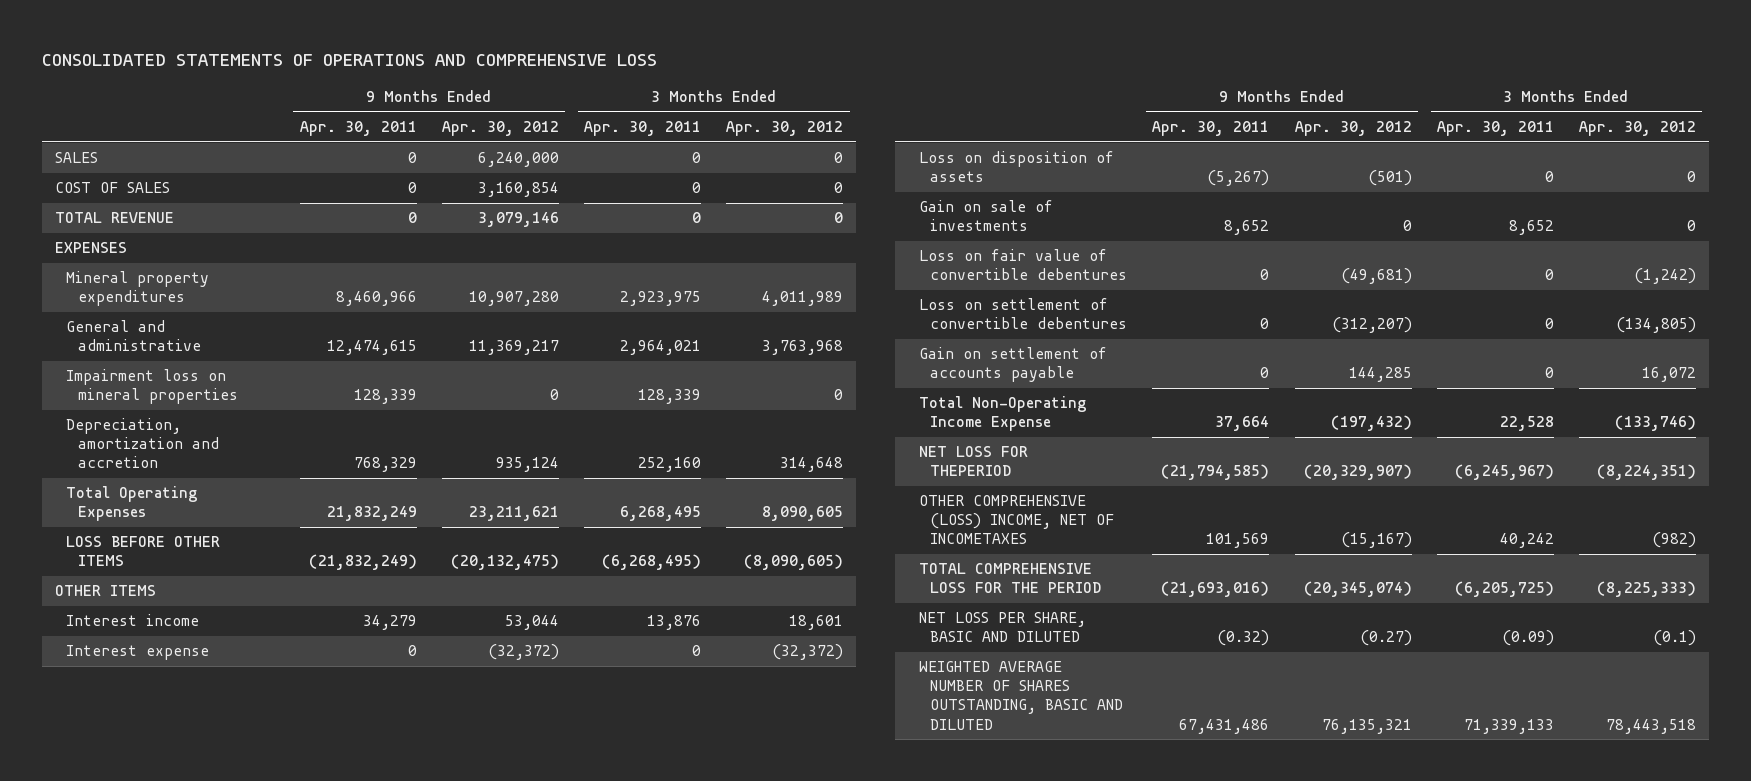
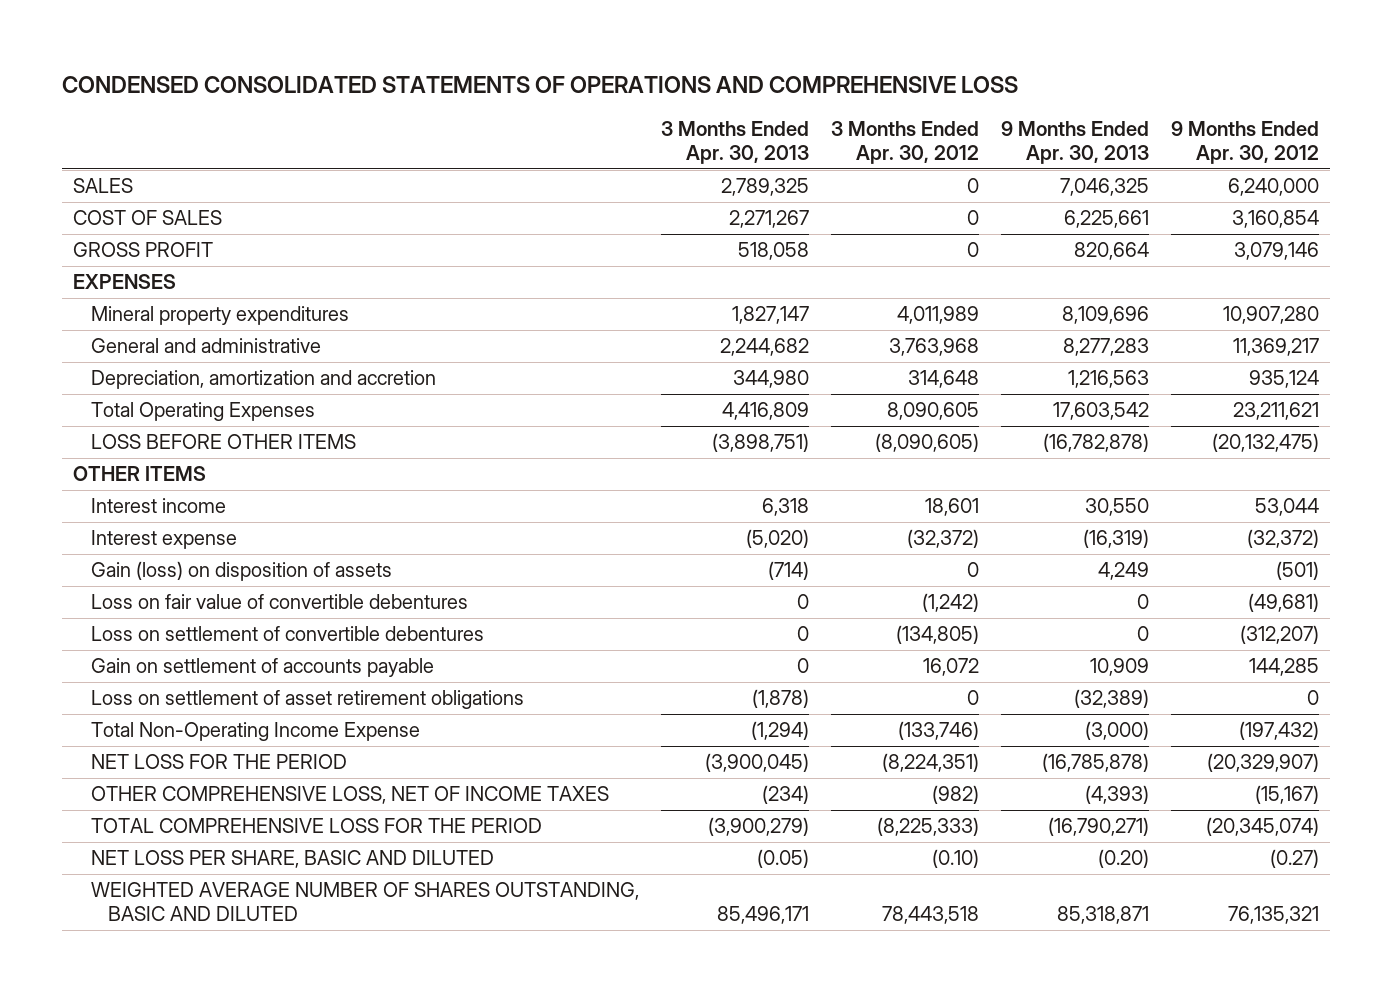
[42,54,658,67] CONSOLIDATED STATEMENTS OF OPERATIONS AND COMPREHENSIVE LOSS -> [61,75,1018,93] CONDENSED CONSOLIDATED STATEMENTS OF OPERATIONS AND COMPREHENSIVE LOSS
[299,120,417,136] Apr. 30, 2011 -> none
[584,120,702,136] Apr. 30, 2011 -> none
none -> [660,120,809,164] 3 Months Ended Apr. 30, 2013
none -> [1000,120,1149,164] 9 Months Ended Apr. 30, 2013
[54,212,174,224] TOTAL REVENUE -> [72,242,213,258] GROSS PROFIT
[66,369,238,405] Impairment loss on mineral properties -> none
[918,200,1053,232] Gain on sale of investments -> none
[918,151,1114,183] Loss on disposition of assets -> [90,561,392,582] Gain (loss) on disposition of assets
none -> [90,690,524,710] Loss on settlement of asset retirement obligations
[918,446,1028,477] NET LOSS FOR THEPERIOD -> [90,754,347,770] NET LOSS FOR THE PERIOD
[918,495,1115,545] OTHER COMPREHENSIVE (LOSS) INCOME, NET OF INCOMETAXES -> [90,786,609,805] OTHER COMPREHENSIVE LOSS, NET OF INCOME TAXES
[1653,630,1697,647] (0.1) -> [931,849,979,869] (0.10)

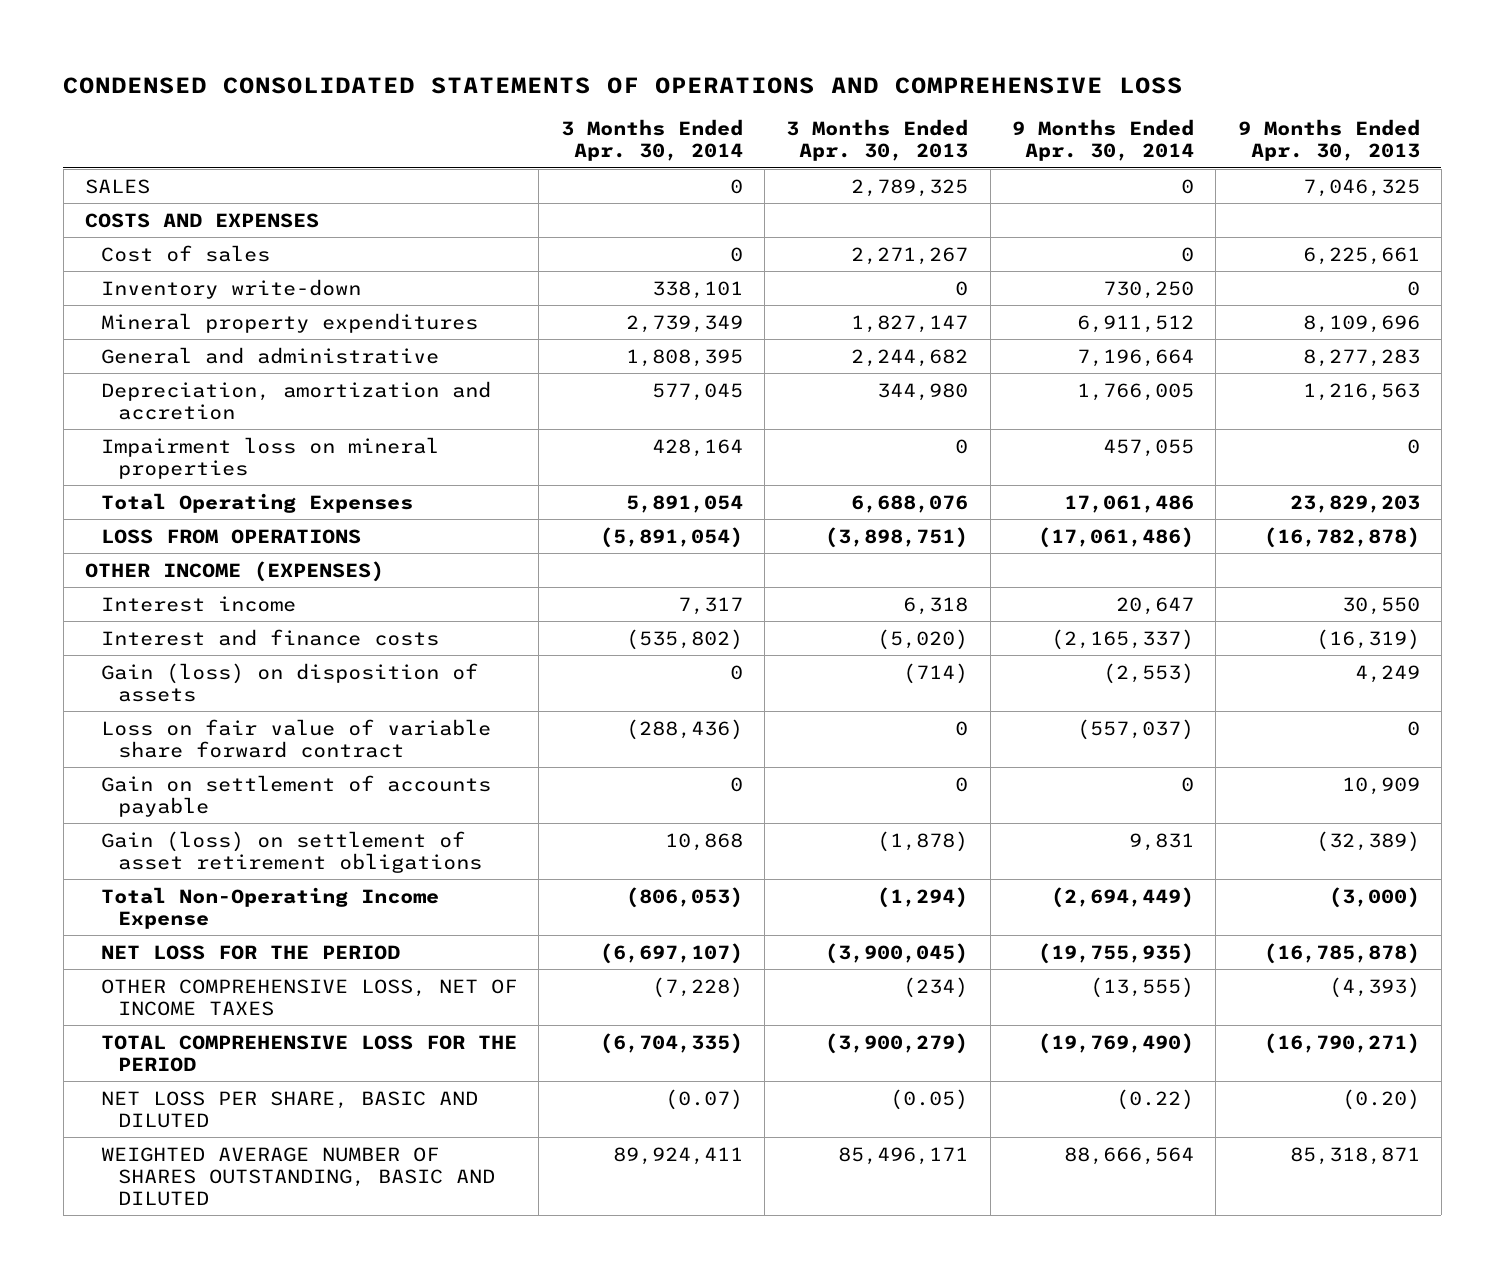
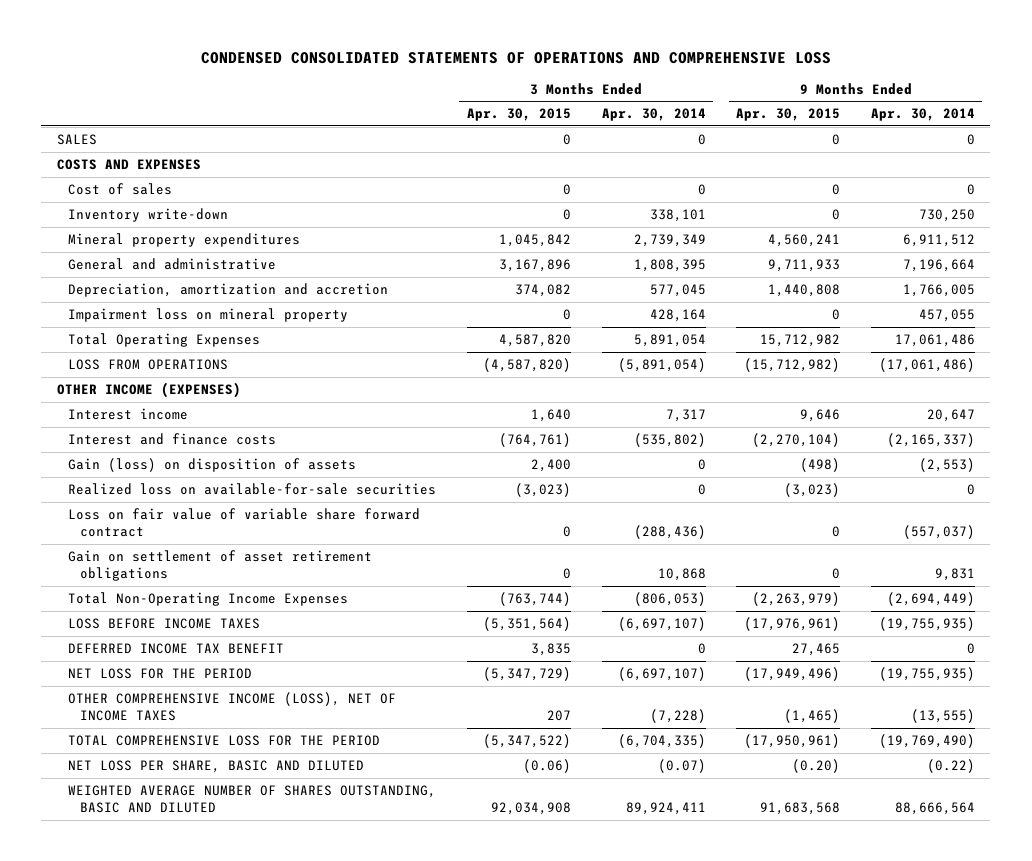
[786,119,969,162] 3 Months Ended Apr. 30, 2013 -> none
[1237,119,1420,162] 9 Months Ended Apr. 30, 2013 -> none
none -> [467,108,572,122] Apr. 30, 2015
none -> [736,108,841,122] Apr. 30, 2015
[101,436,440,479] Impairment loss on mineral properties -> [68,308,349,323] Impairment loss on mineral property
none -> [68,483,437,496] Realized loss on available-for-sale securities
[101,774,492,817] Gain on settlement of accounts payable -> none
[101,830,482,873] Gain (loss) on settlement of asset retirement obligations -> [68,550,373,582] Gain on settlement of asset retirement obligations
[101,886,440,929] Total Non-Operating Income Expense -> [68,592,349,607] Total Non-Operating Income Expenses
none -> [68,618,261,630] LOSS BEFORE INCOME TAXES
none -> [68,643,285,655] DEFERRED INCOME TAX BENEFIT
[101,978,518,1016] OTHER COMPREHENSIVE LOSS, NET OF INCOME TAXES -> [68,692,397,722] OTHER COMPREHENSIVE INCOME (LOSS), NET OF INCOME TAXES

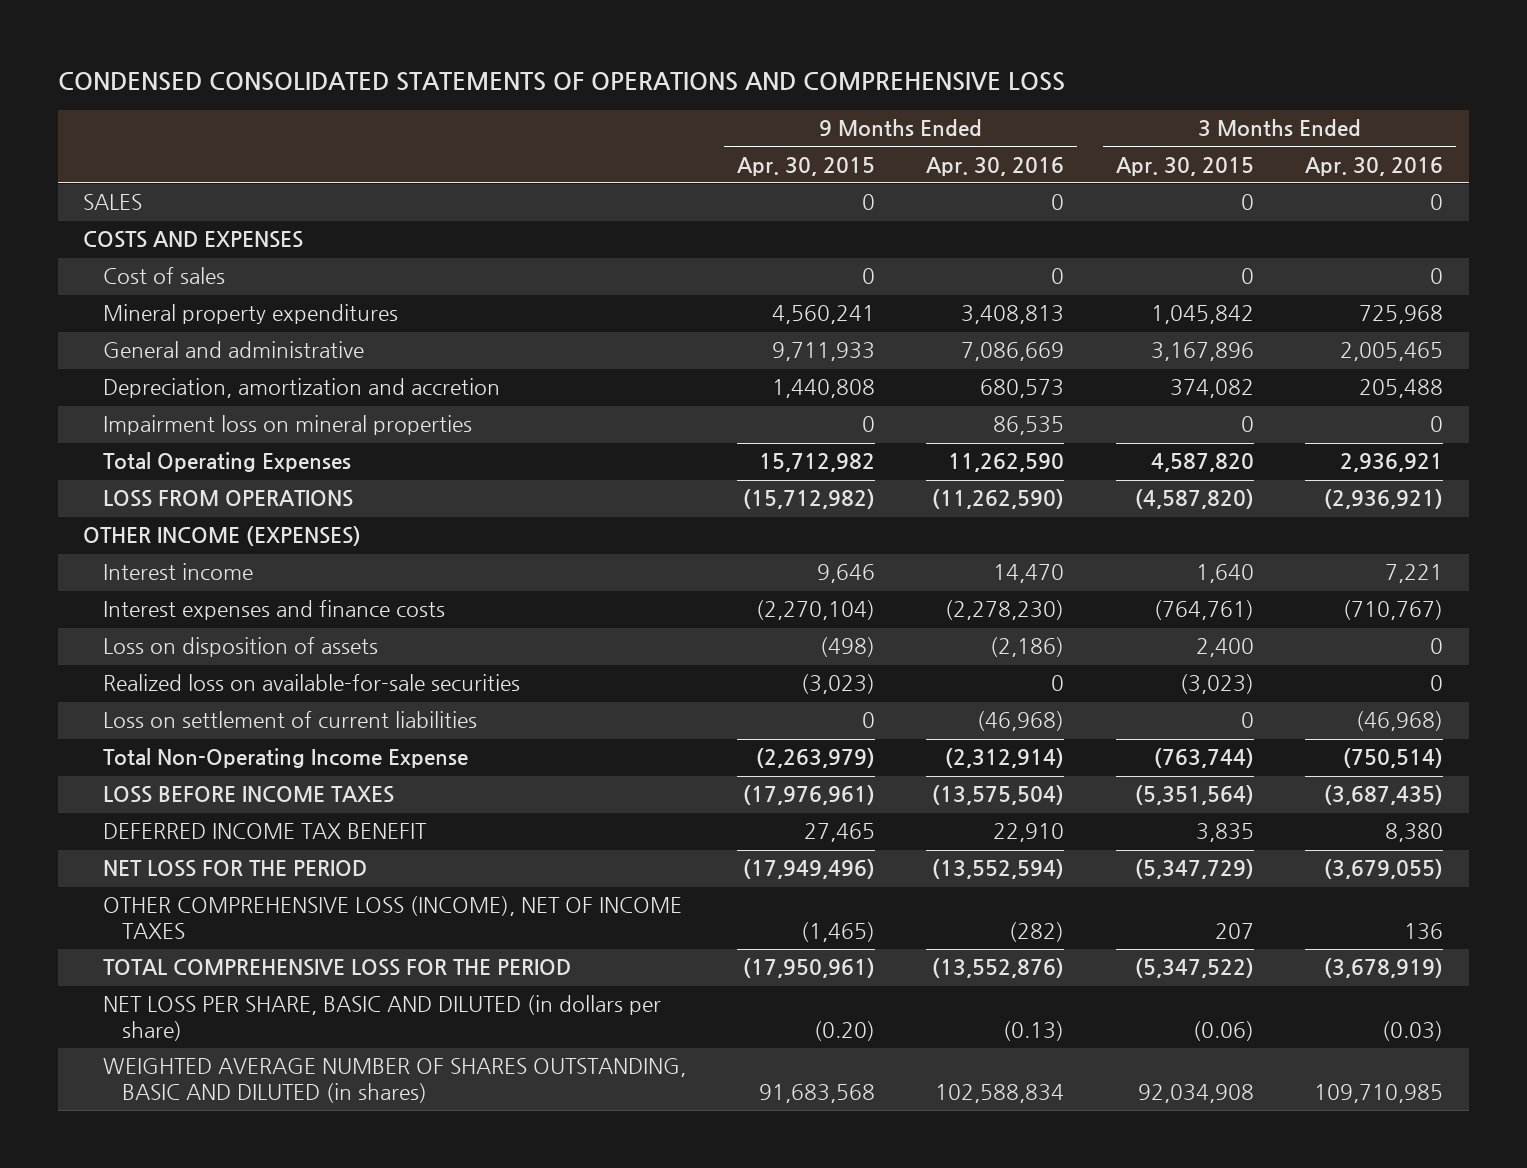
[601,108,706,122] Apr. 30, 2014 -> none
[870,108,975,122] Apr. 30, 2014 -> none
none -> [926,156,1065,176] Apr. 30, 2016
none -> [1305,156,1444,176] Apr. 30, 2016
[68,208,229,223] Inventory write-down -> none
[68,308,349,323] Impairment loss on mineral property -> [102,415,472,436] Impairment loss on mineral properties
[68,433,277,446] Interest and finance costs -> [102,600,445,621] Interest expenses and finance costs
[68,458,357,473] Gain (loss) on disposition of assets -> [102,637,378,658] Loss on disposition of assets
[68,508,421,538] Loss on fair value of variable share forward contract -> none
[68,550,373,582] Gain on settlement of asset retirement obligations -> none
none -> [102,711,477,729] Loss on settlement of current liabilities
[68,592,349,607] Total Non-Operating Income Expenses -> [102,748,468,769] Total Non-Operating Income Expense
[68,692,397,722] OTHER COMPREHENSIVE INCOME (LOSS), NET OF INCOME TAXES -> [102,896,682,939] OTHER COMPREHENSIVE LOSS (INCOME), NET OF INCOME TAXES
[68,760,365,774] NET LOSS PER SHARE, BASIC AND DILUTED -> [102,995,661,1041] NET LOSS PER SHARE, BASIC AND DILUTED (in dollars per share)
[68,785,437,814] WEIGHTED AVERAGE NUMBER OF SHARES OUTSTANDING, BASIC AND DILUTED -> [102,1058,686,1103] WEIGHTED AVERAGE NUMBER OF SHARES OUTSTANDING, BASIC AND DILUTED (in shares)

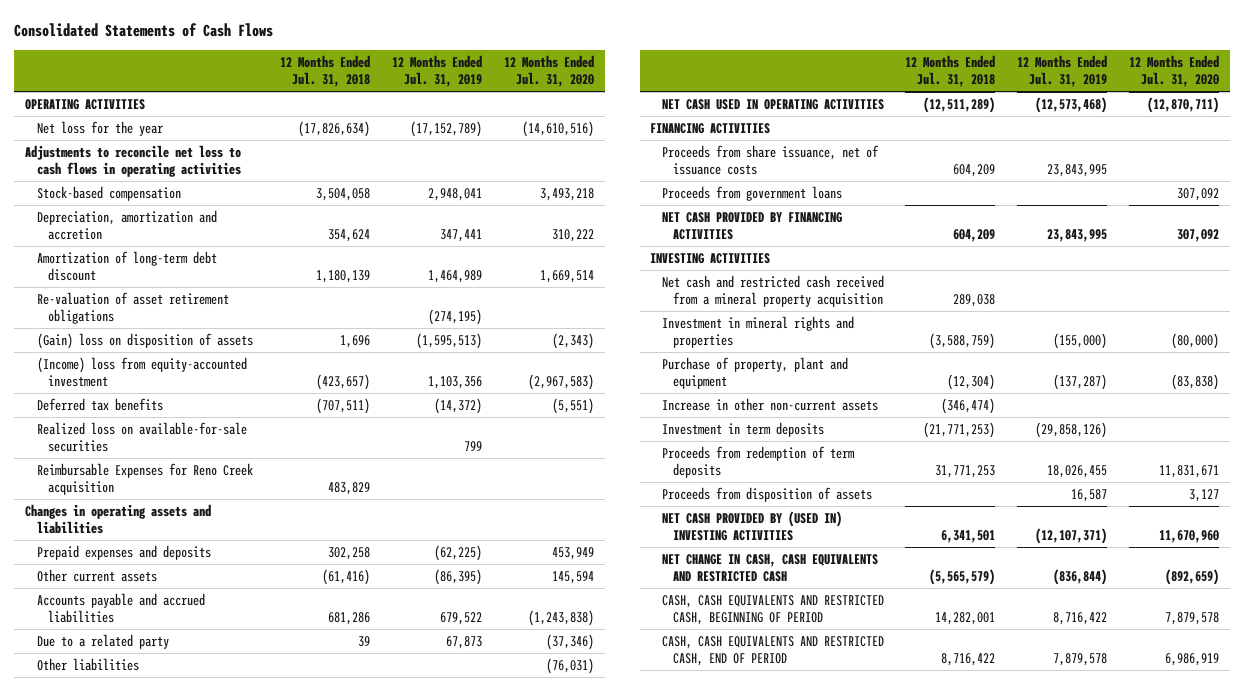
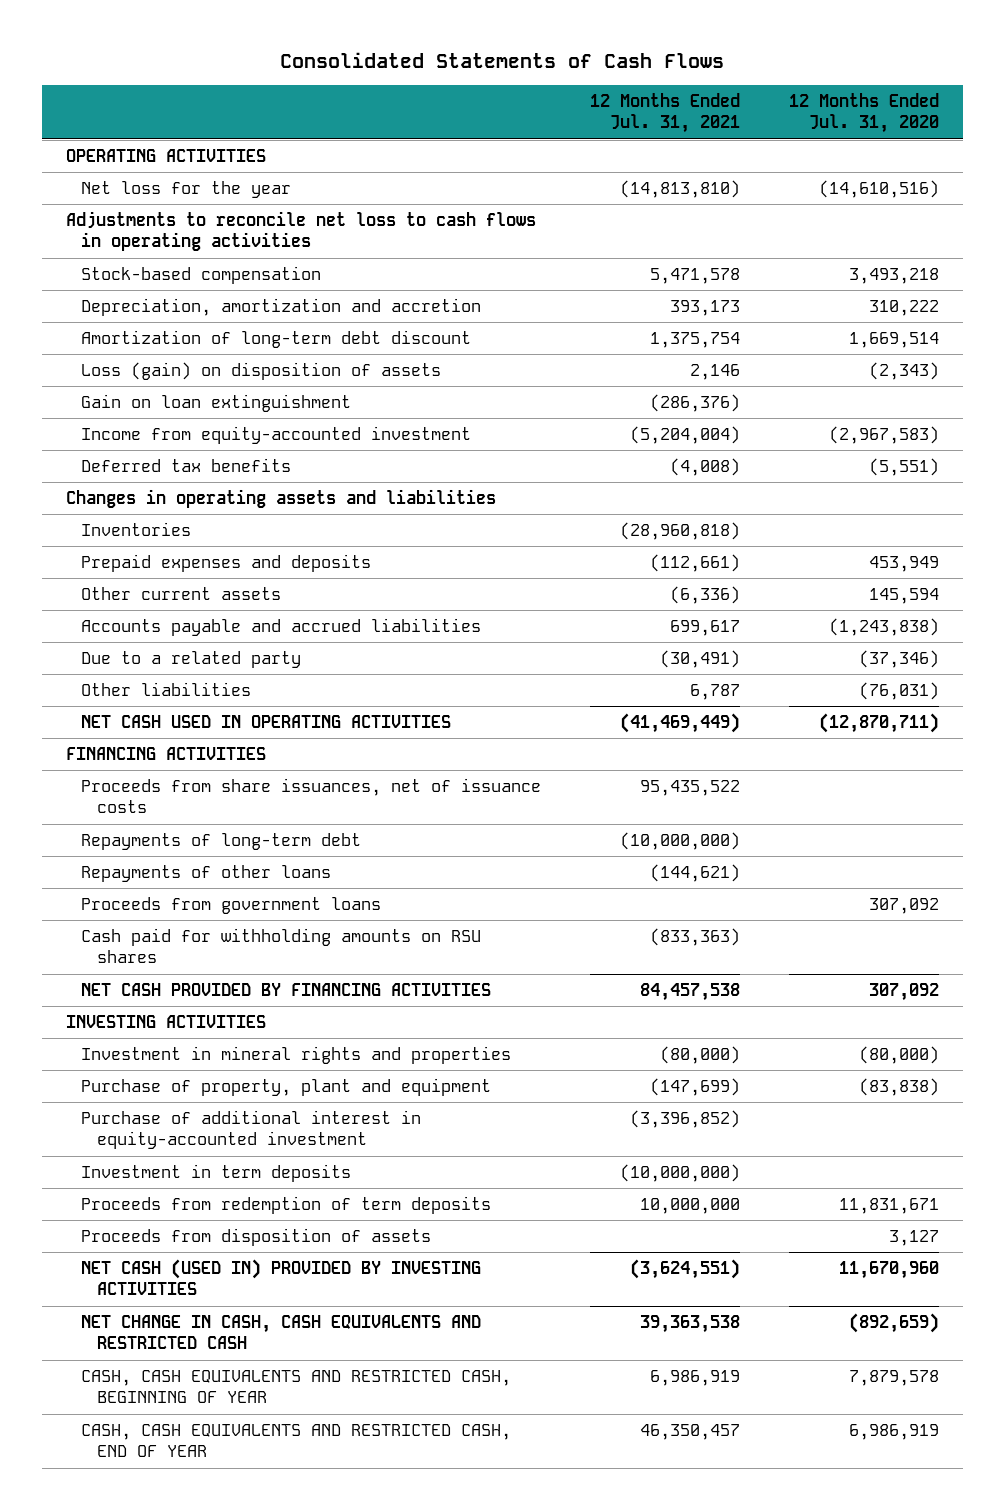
[280,55,371,87] 12 Months Ended Jul. 31, 2018 -> none
[392,55,483,87] 12 Months Ended Jul. 31, 2019 -> none
none -> [590,92,741,134] 12 Months Ended Jul. 31, 2021
[36,291,229,324] Re-valuation of asset retirement obligations -> none
[36,332,253,349] (Gain) loss on disposition of assets -> [81,362,442,381] Loss (gain) on disposition of assets
none -> [81,394,352,413] Gain on loan extinguishment
[36,356,247,387] (Income) loss from equity-accounted investment -> [81,426,472,445] Income from equity-accounted investment
[36,421,247,452] Realized loss on available-for-sale securities -> none
[36,462,253,495] Reimbursable Expenses for Reno Creek acquisition -> none
none -> [81,522,192,537] Inventories
[661,144,879,175] Proceeds from share issuance, net of issuance costs -> [81,778,542,814] Proceeds from share issuances, net of issuance costs
none -> [81,833,362,851] Repayments of long-term debt
none -> [81,865,332,883] Repayments of other loans
none -> [81,928,482,964] Cash paid for withholding amounts on RSU shares
[661,274,884,307] Net cash and restricted cash received from a mineral property acquisition -> none
[661,397,878,411] Increase in other non-current assets -> none
none -> [81,1110,422,1150] Purchase of additional interest in equity-accounted investment
[661,510,842,541] NET CASH PROVIDED BY (USED IN) INVESTING ACTIVITIES -> [81,1259,482,1296] NET CASH (USED IN) PROVIDED BY INVESTING ACTIVITIES
[661,594,884,625] CASH, CASH EQUIVALENTS AND RESTRICTED CASH, BEGINNING OF PERIOD -> [81,1370,512,1404] CASH, CASH EQUIVALENTS AND RESTRICTED CASH, BEGINNING OF YEAR
[661,635,884,666] CASH, CASH EQUIVALENTS AND RESTRICTED CASH, END OF PERIOD -> [81,1424,512,1458] CASH, CASH EQUIVALENTS AND RESTRICTED CASH, END OF YEAR

